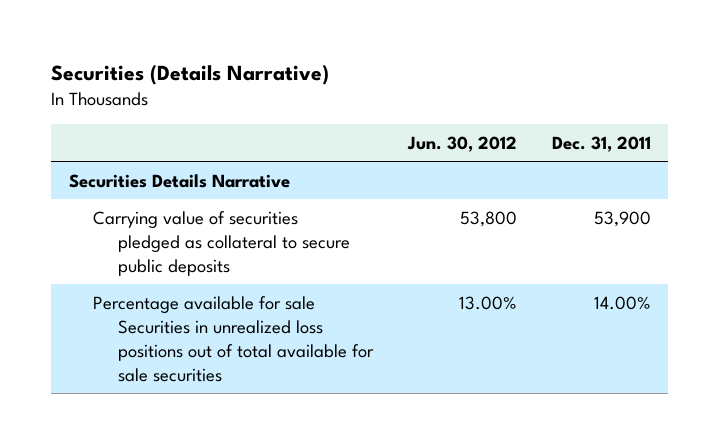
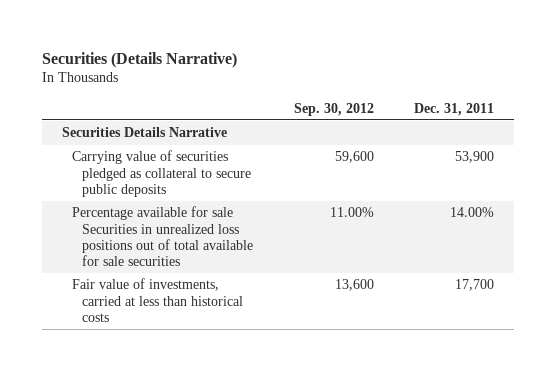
[407,135,518,152] Jun. 30, 2012 -> none
none -> [293,102,374,116] Sep. 30, 2012
none -> [72,278,243,322] Fair value of investments, carried at less than historical costs

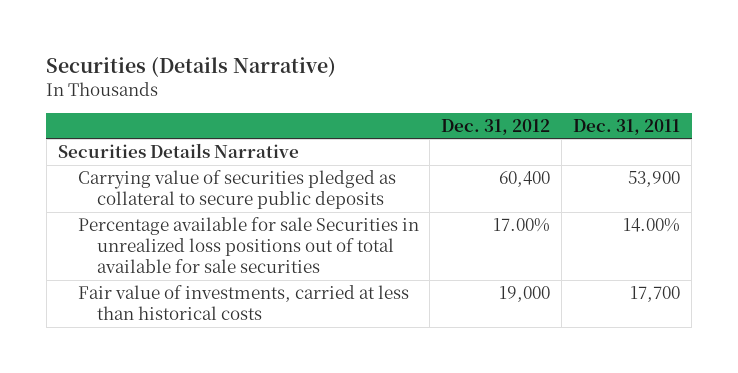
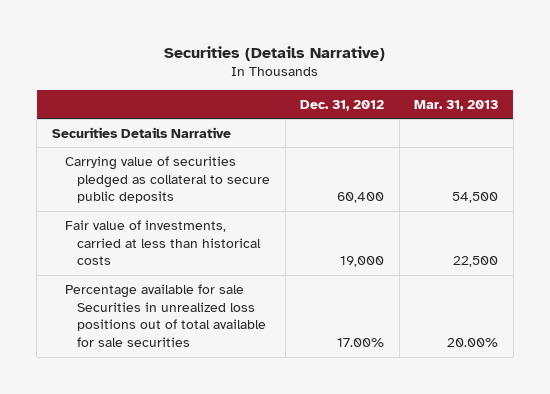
[573,118,681,135] Dec. 31, 2011 -> none
none -> [414,99,499,111] Mar. 31, 2013
[77,216,419,274] Percentage available for sale Securities in unrealized loss positions out of total available for sale securities -> [64,283,267,348] Percentage available for sale Securities in unrealized loss positions out of total available for sale securities

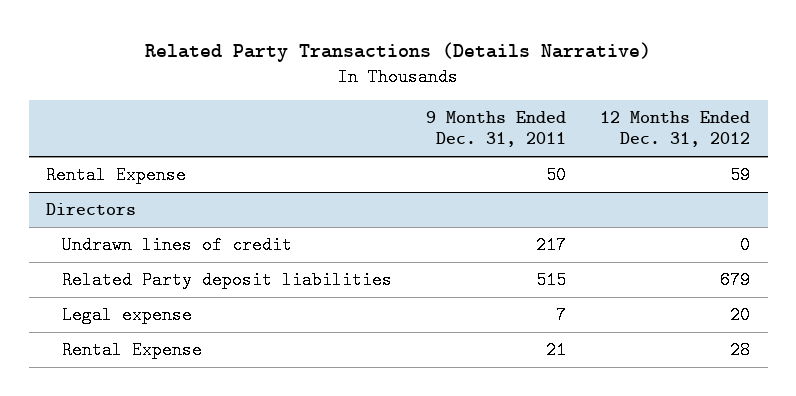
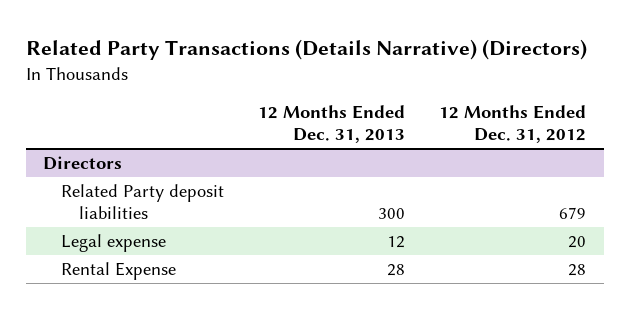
[145,42,652,63] Related Party Transactions (Details Narrative) -> [26,38,588,60] Related Party Transactions (Details Narrative) (Directors)
[426,110,567,148] 9 Months Ended Dec. 31, 2011 -> none
none -> [258,105,406,144] 12 Months Ended Dec. 31, 2013
[45,165,186,184] Rental Expense -> none
[61,235,292,254] Undrawn lines of credit -> none

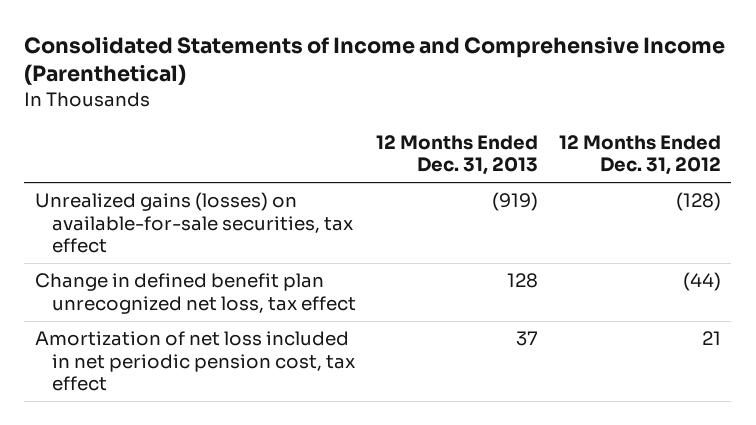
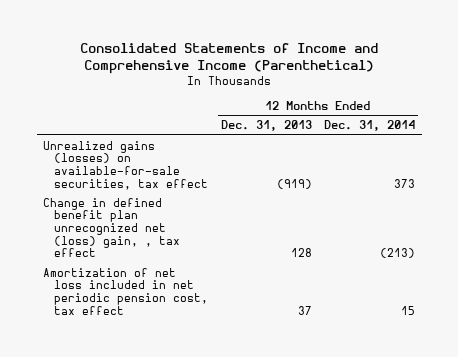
[558,134,721,176] 12 Months Ended Dec. 31, 2012 -> none
none -> [324,120,416,132] Dec. 31, 2014
[34,273,356,314] Change in defined benefit plan unrecognized net loss, tax effect -> [42,197,181,258] Change in defined benefit plan unrecognized net (loss) gain, , tax effect

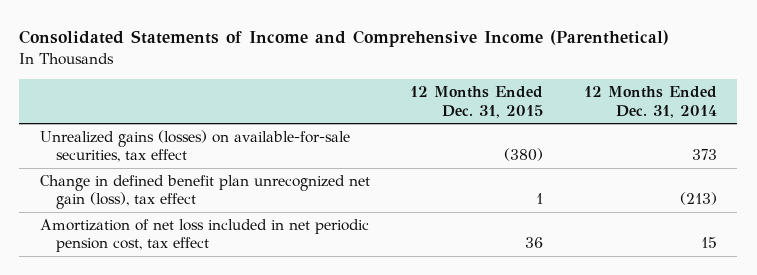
[220,120,312,132] Dec. 31, 2013 -> none
none -> [410,86,544,118] 12 Months Ended Dec. 31, 2015
[42,197,181,258] Change in defined benefit plan unrecognized net (loss) gain, , tax effect -> [39,175,370,210] Change in defined benefit plan unrecognized net gain (loss), tax effect

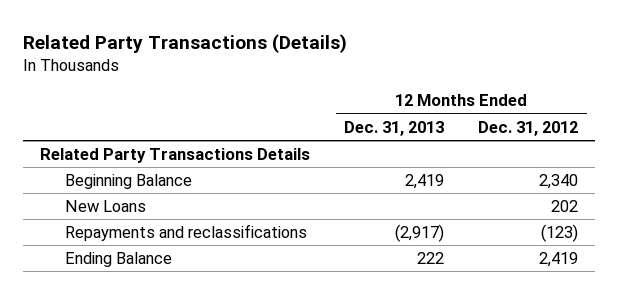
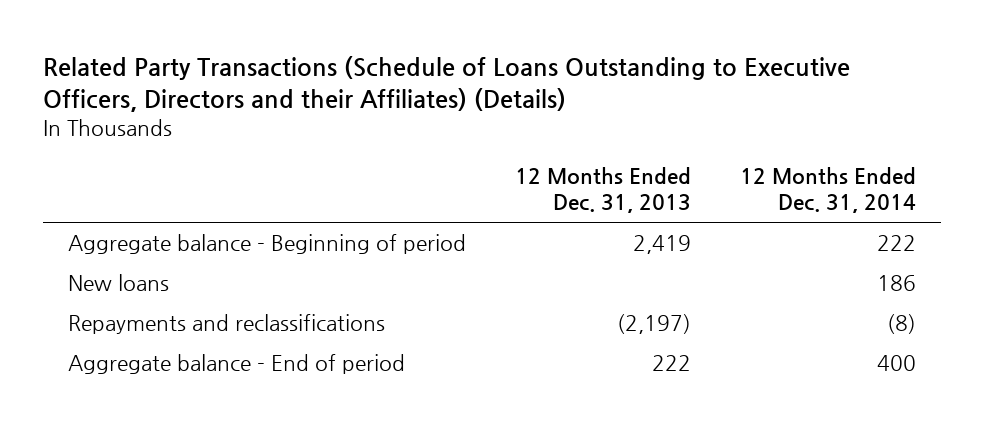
[23,33,348,53] Related Party Transactions (Details) -> [43,56,851,113] Related Party Transactions (Schedule of Loans Outstanding to Executive Officers, Directors and their Affiliates) (Details)
[478,120,579,136] Dec. 31, 2012 -> none
none -> [740,166,917,214] 12 Months Ended Dec. 31, 2014
[40,148,311,164] Related Party Transactions Details -> none
[64,174,192,190] Beginning Balance -> [67,234,466,255] Aggregate balance - Beginning of period
[64,200,146,213] New Loans -> [67,274,169,292] New loans
[395,224,445,243] (2,917) -> [616,314,691,335] (2,197)
[64,252,172,268] Ending Balance -> [67,354,405,375] Aggregate balance - End of period

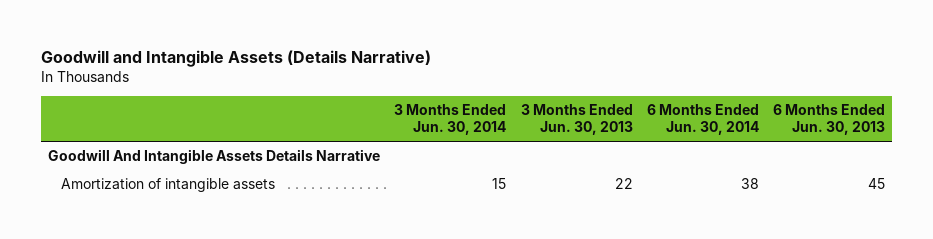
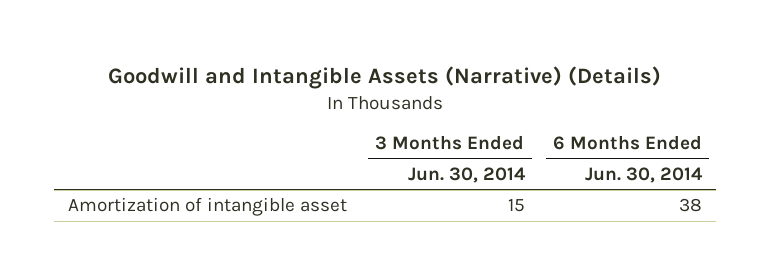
[40,49,431,67] Goodwill and Intangible Assets (Details Narrative) -> [108,66,662,90] Goodwill and Intangible Assets (Narrative) (Details)
[520,103,633,136] 3 Months Ended Jun. 30, 2013 -> none
[773,103,886,136] 6 Months Ended Jun. 30, 2013 -> none
[48,149,381,165] Goodwill And Intangible Assets Details Narrative -> none
[61,178,276,193] Amortization of intangible assets -> [68,197,348,217] Amortization of intangible asset

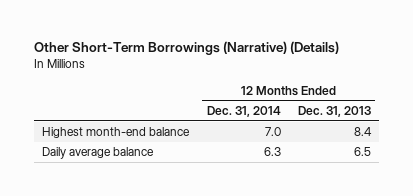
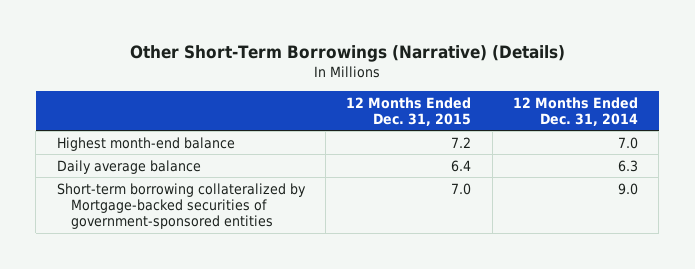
[297,106,371,118] Dec. 31, 2013 -> none
none -> [346,96,472,127] 12 Months Ended Dec. 31, 2015
none -> [56,182,306,230] Short-term borrowing collateralized by Mortgage-backed securities of government-sponsored entities

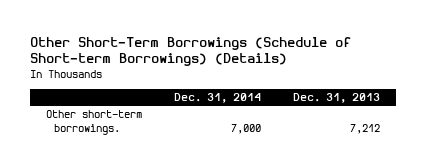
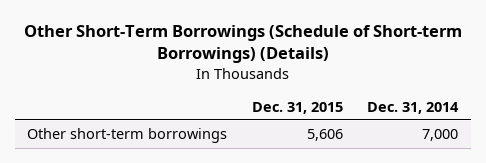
[292,93,380,104] Dec. 31, 2013 -> none
none -> [251,101,343,114] Dec. 31, 2015
[46,110,143,135] Other short-term borrowings. -> [27,128,228,144] Other short-term borrowings

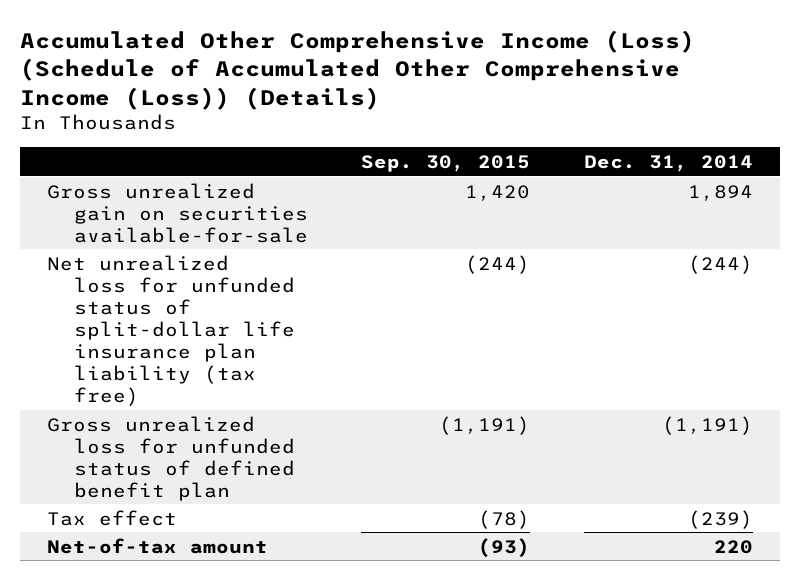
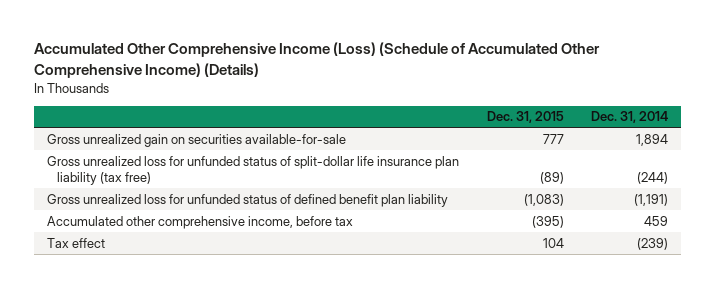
[19,30,695,110] Accumulated Other Comprehensive Income (Loss) (Schedule of Accumulated Other Comprehensive Income (Loss)) (Details) -> [33,42,600,78] Accumulated Other Comprehensive Income (Loss) (Schedule of Accumulated Other Comprehensive Income) (Details)
[361,154,531,172] Sep. 30, 2015 -> none
none -> [486,111,564,124] Dec. 31, 2015
[46,254,295,406] Net unrealized loss for unfunded status of split-dollar life insurance plan liability (tax free) -> [47,155,460,186] Gross unrealized loss for unfunded status of split-dollar life insurance plan liability (tax free)
[46,415,295,501] Gross unrealized loss for unfunded status of defined benefit plan -> [47,193,449,207] Gross unrealized loss for unfunded status of defined benefit plan liability
none -> [47,215,354,229] Accumulated other comprehensive income, before tax
[46,537,268,554] Net-of-tax amount -> none

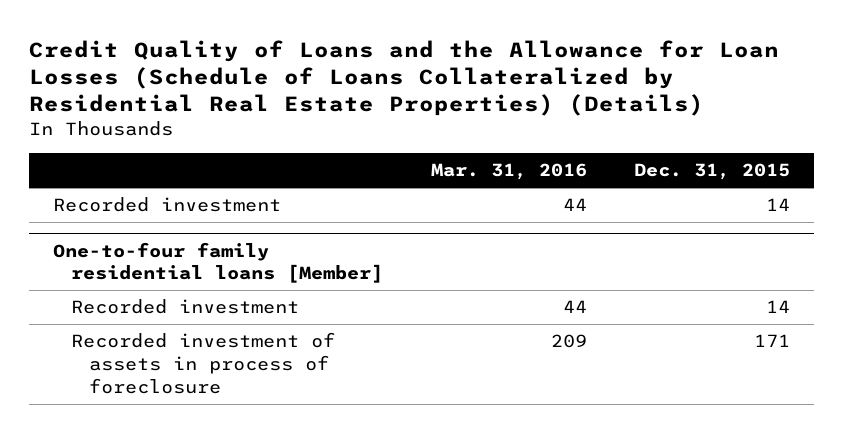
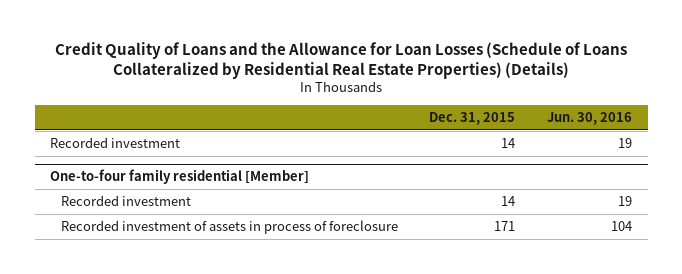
[430,163,587,181] Mar. 31, 2016 -> none
none -> [546,112,632,126] Jun. 30, 2016
[53,241,383,284] One-to-four family residential loans [Member] -> [50,169,310,185] One-to-four family residential [Member]

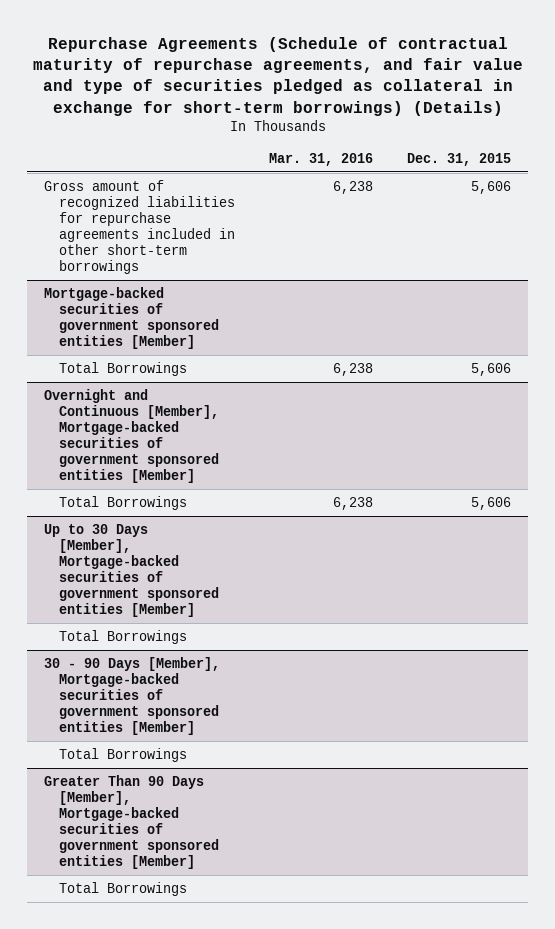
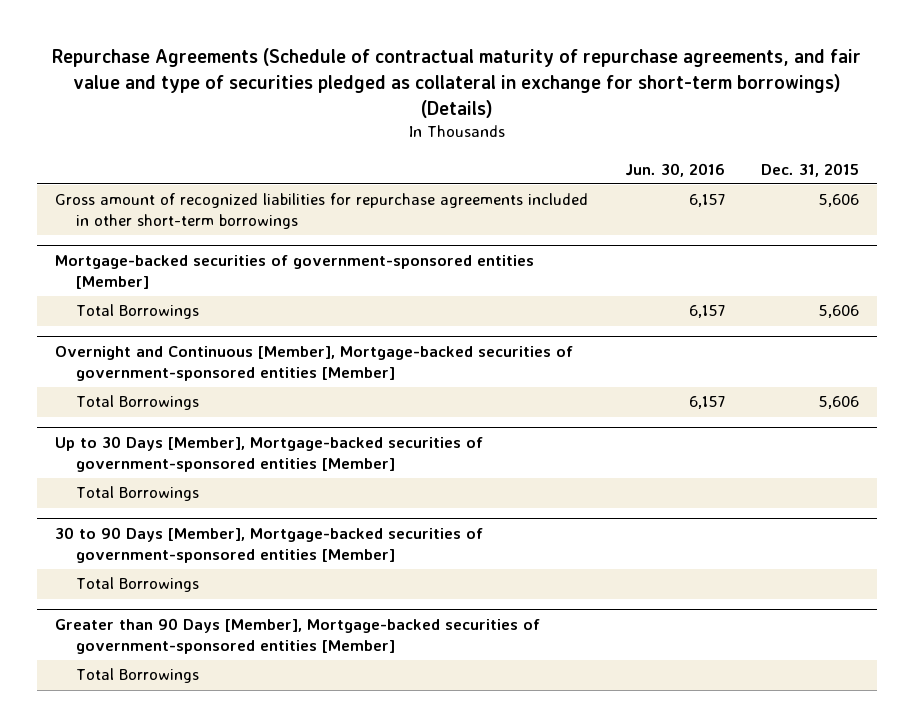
[268,152,373,166] Mar. 31, 2016 -> none
none -> [624,162,725,177] Jun. 30, 2016
[44,287,219,350] Mortgage-backed securities of government sponsored entities [Member] -> [55,254,535,289] Mortgage-backed securities of government-sponsored entities [Member]
[44,389,219,484] Overnight and Continuous [Member], Mortgage-backed securities of government sponsored entities [Member] -> [55,345,574,381] Overnight and Continuous [Member], Mortgage-backed securities of government-sponsored entities [Member]
[44,524,219,618] Up to 30 Days [Member], Mortgage-backed securities of government sponsored entities [Member] -> [55,435,484,472] Up to 30 Days [Member], Mortgage-backed securities of government-sponsored entities [Member]
[44,657,221,736] 30 - 90 Days [Member], Mortgage-backed securities of government sponsored entities [Member] -> [55,526,484,563] 30 to 90 Days [Member], Mortgage-backed securities of government-sponsored entities [Member]
[44,775,219,870] Greater Than 90 Days [Member], Mortgage-backed securities of government sponsored entities [Member] -> [55,617,541,654] Greater than 90 Days [Member], Mortgage-backed securities of government-sponsored entities [Member]

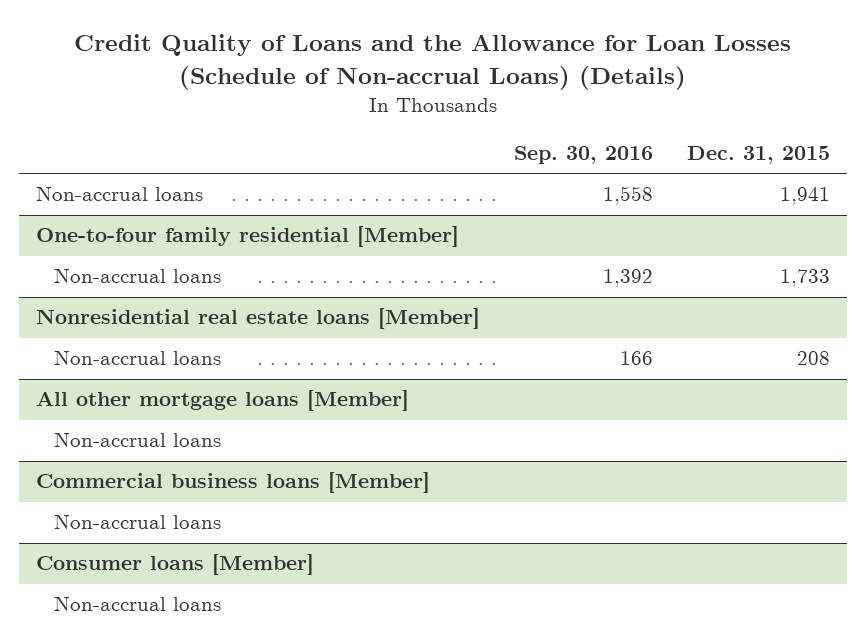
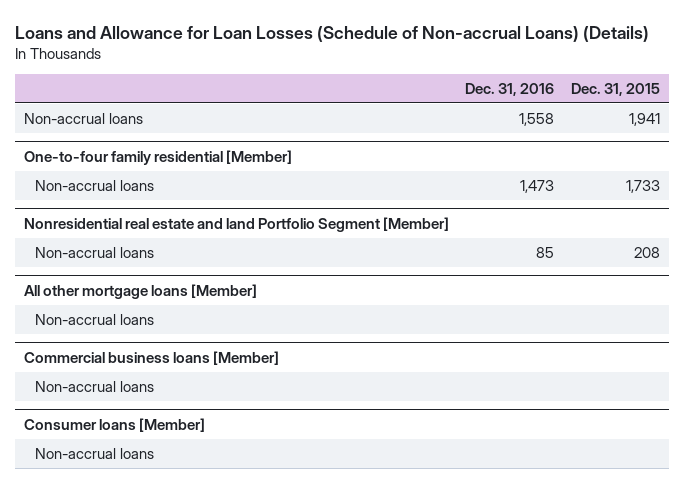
[73,34,791,90] Credit Quality of Loans and the Allowance for Loan Losses (Schedule of Non-accrual Loans) (Details) -> [15,25,650,42] Loans and Allowance for Loan Losses (Schedule of Non-accrual Loans) (Details)
[513,146,653,165] Sep. 30, 2016 -> none
none -> [465,82,555,96] Dec. 31, 2016
[35,308,480,330] Nonresidential real estate loans [Member] -> [23,216,449,232] Nonresidential real estate and land Portfolio Segment [Member]

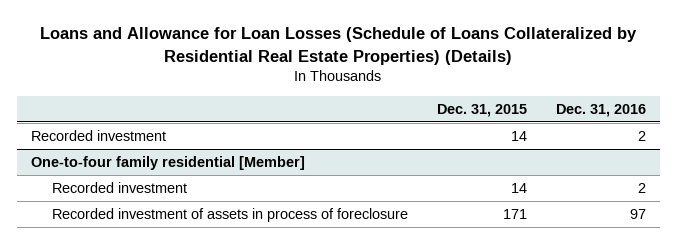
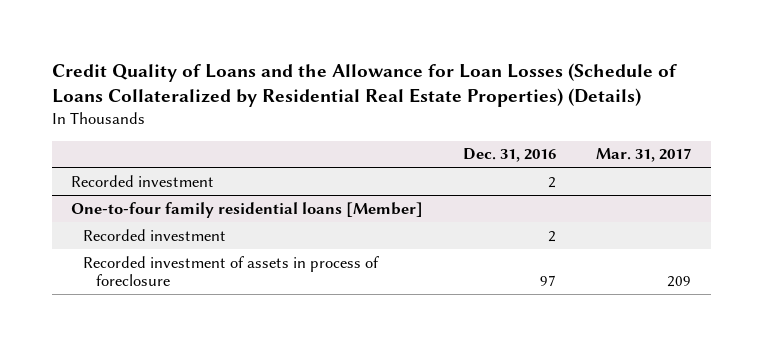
[40,27,638,65] Loans and Allowance for Loan Losses (Schedule of Loans Collateralized by Residential Real Estate Properties) (Details) -> [51,62,677,108] Credit Quality of Loans and the Allowance for Loan Losses (Schedule of Loans Collateralized by Residential Real Estate Properties) (Details)
[437,103,528,117] Dec. 31, 2015 -> none
none -> [595,148,691,163] Mar. 31, 2017
[30,156,305,171] One-to-four family residential [Member] -> [71,201,424,218] One-to-four family residential loans [Member]

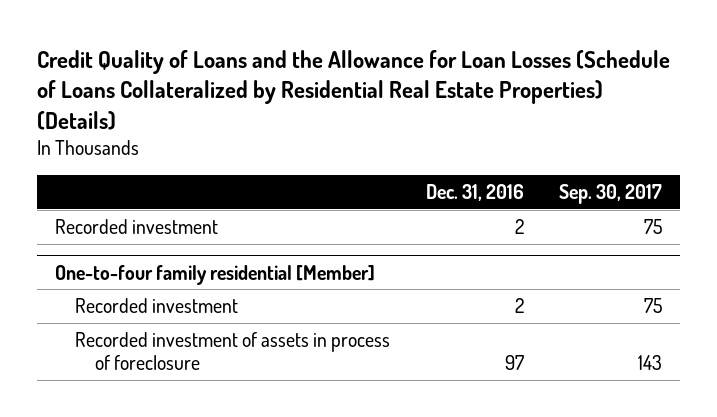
[595,148,691,163] Mar. 31, 2017 -> none
none -> [559,184,663,205] Sep. 30, 2017
[71,201,424,218] One-to-four family residential loans [Member] -> [54,264,375,285] One-to-four family residential [Member]

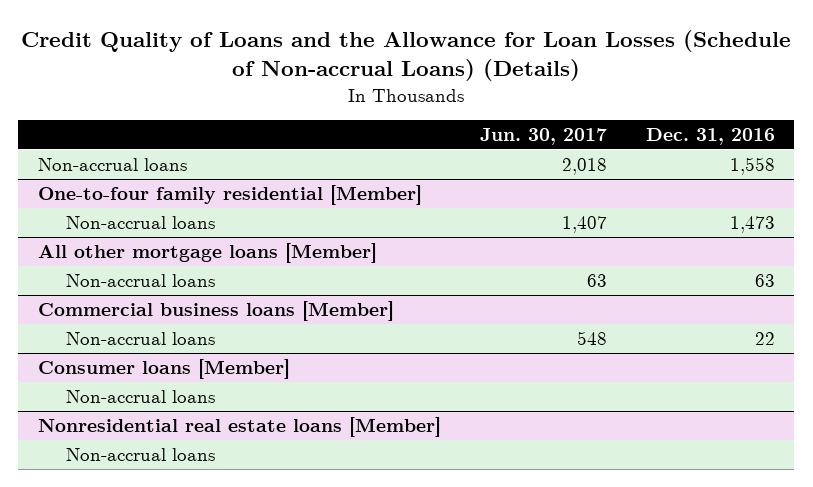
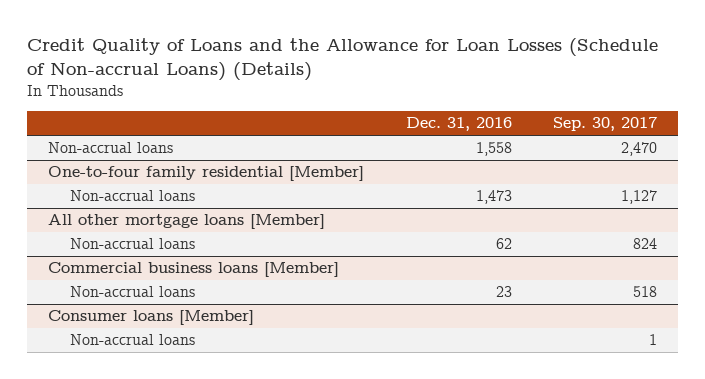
[479,127,607,145] Jun. 30, 2017 -> none
none -> [552,117,657,132] Sep. 30, 2017
[754,273,775,287] 63 -> [495,238,512,250] 62
[754,331,775,345] 22 -> [495,286,512,298] 23
[37,416,441,437] Nonresidential real estate loans [Member] -> none
[65,447,215,461] Non-accrual loans -> none

